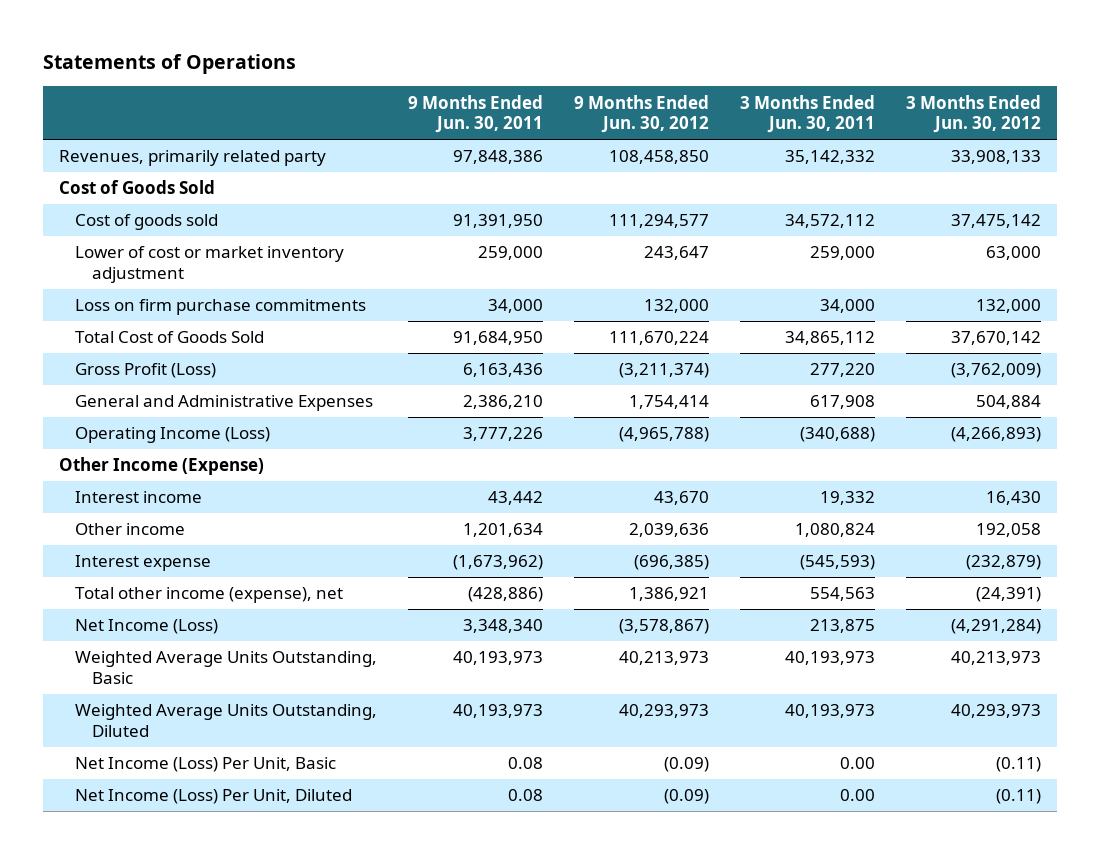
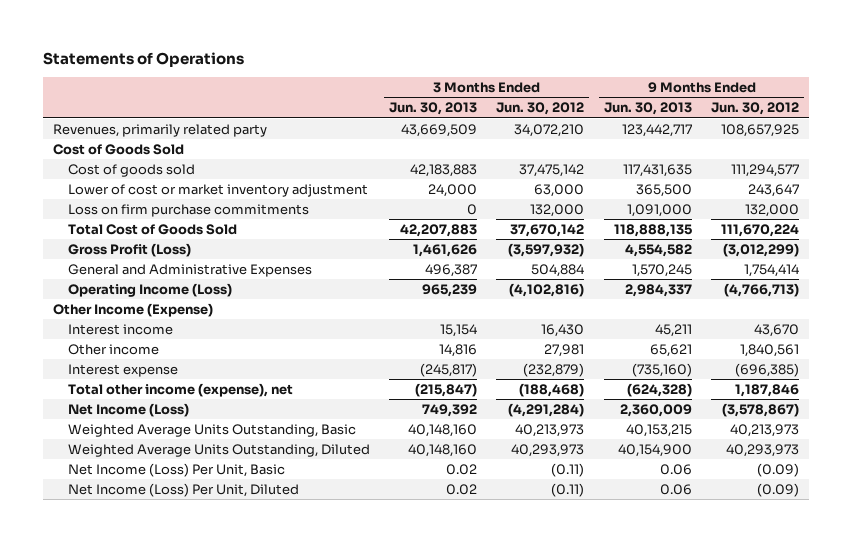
[408,94,544,134] 9 Months Ended Jun. 30, 2011 -> none
[740,94,876,134] 3 Months Ended Jun. 30, 2011 -> none
none -> [388,102,477,116] Jun. 30, 2013
none -> [603,102,692,116] Jun. 30, 2013
[609,150,710,165] 108,458,850 -> [721,124,800,138] 108,657,925
[951,150,1042,165] 33,908,133 -> [514,124,585,138] 34,072,210
[619,363,710,379] (3,211,374) -> [723,243,800,258] (3,012,299)
[951,363,1042,379] (3,762,009) -> [508,243,585,258] (3,597,932)
[619,427,710,443] (4,965,788) -> [724,283,800,298] (4,766,713)
[951,427,1042,443] (4,266,893) -> [509,283,585,298] (4,102,816)
[629,523,710,538] 2,039,636 -> [740,344,800,358] 1,840,561
[976,523,1042,538] 192,058 -> [544,344,585,358] 27,981
[629,587,710,602] 1,386,921 -> [735,384,800,398] 1,187,846
[976,587,1042,603] (24,391) -> [519,383,585,398] (188,468)

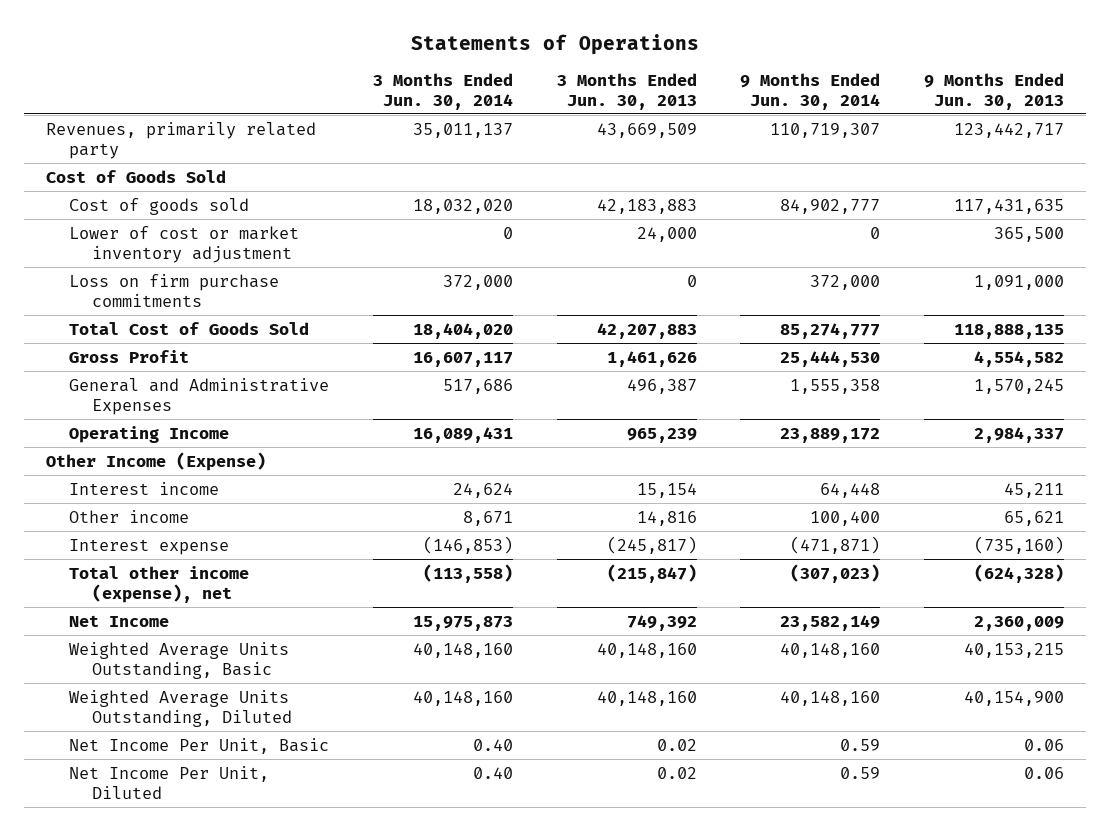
[496,102,585,116] Jun. 30, 2012 -> none
[711,102,800,116] Jun. 30, 2012 -> none
none -> [372,73,513,110] 3 Months Ended Jun. 30, 2014
none -> [740,73,881,110] 9 Months Ended Jun. 30, 2014
[67,243,191,258] Gross Profit (Loss) -> [68,349,189,363] Gross Profit
[67,283,232,298] Operating Income (Loss) -> [68,425,229,443] Operating Income
[67,403,189,418] Net Income (Loss) -> [68,614,169,627] Net Income
[67,463,285,478] Net Income (Loss) Per Unit, Basic -> [68,737,329,754] Net Income Per Unit, Basic
[67,483,299,498] Net Income (Loss) Per Unit, Diluted -> [68,765,269,799] Net Income Per Unit, Diluted

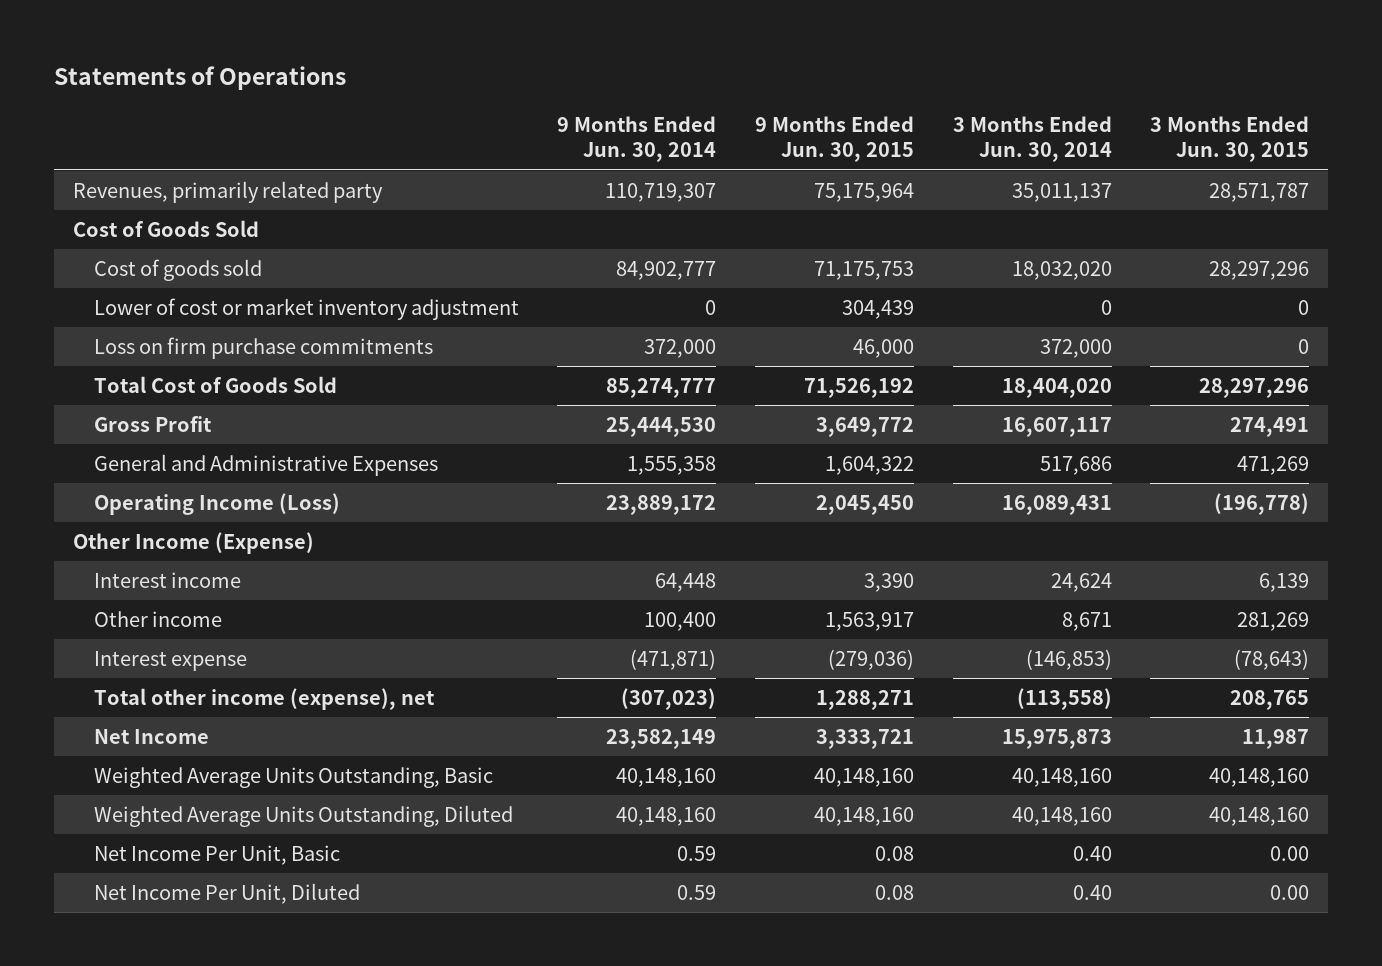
[556,73,697,110] 3 Months Ended Jun. 30, 2013 -> none
[924,73,1065,110] 9 Months Ended Jun. 30, 2013 -> none
none -> [755,115,915,163] 9 Months Ended Jun. 30, 2015
none -> [1150,115,1310,163] 3 Months Ended Jun. 30, 2015
[68,425,229,443] Operating Income -> [93,492,340,515] Operating Income (Loss)

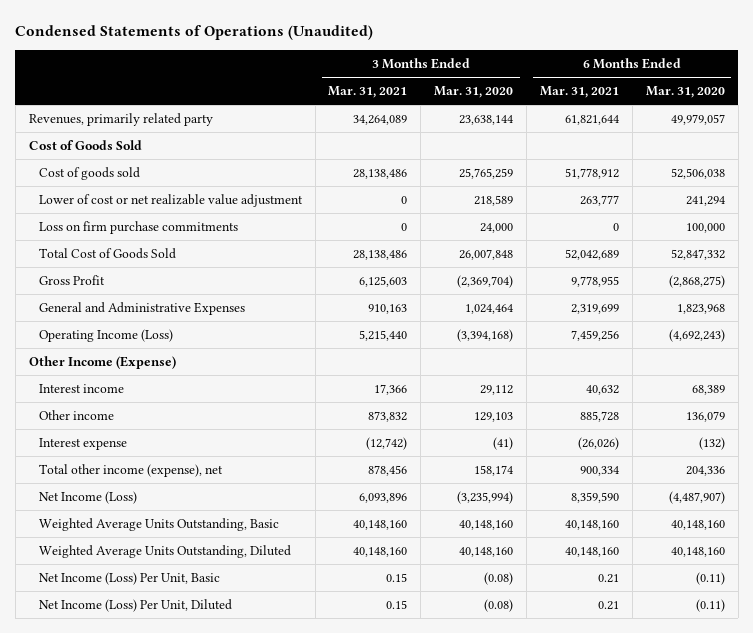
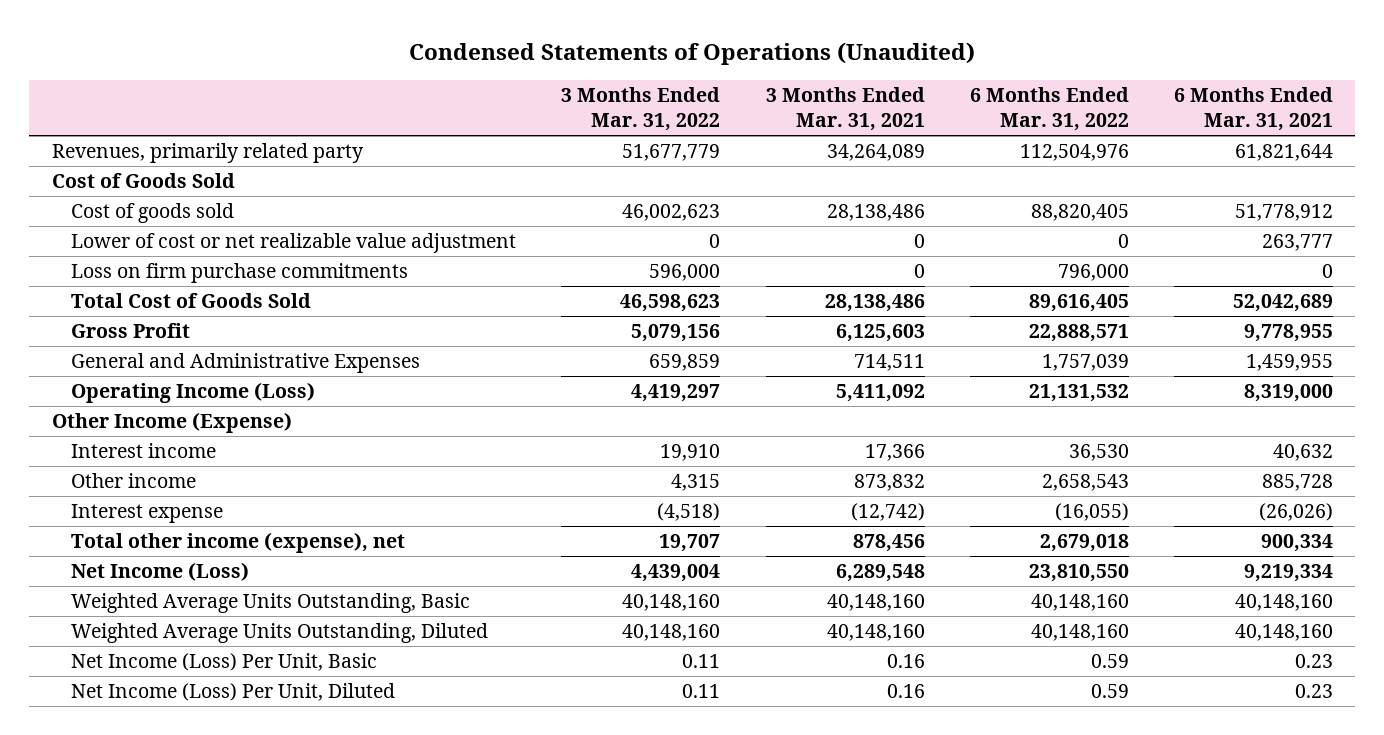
[434,85,514,98] Mar. 31, 2020 -> none
[645,85,725,98] Mar. 31, 2020 -> none
none -> [561,86,721,132] 3 Months Ended Mar. 31, 2022
none -> [969,86,1129,132] 6 Months Ended Mar. 31, 2022
[368,303,408,314] 910,163 -> [853,354,925,372] 714,511
[570,303,619,314] 2,319,699 -> [1245,354,1333,372] 1,459,955
[359,329,408,341] 5,215,440 -> [835,384,925,403] 5,411,092
[570,329,619,341] 7,459,256 -> [1243,384,1333,403] 8,319,000
[359,492,408,503] 6,093,896 -> [835,564,925,583] 6,289,548
[570,491,619,503] 8,359,590 -> [1243,564,1333,583] 9,219,334
[386,572,408,582] 0.15 -> [886,654,925,669] 0.16
[597,573,619,583] 0.21 -> [1294,654,1333,669] 0.23
[386,599,408,609] 0.15 -> [886,684,925,699] 0.16
[597,600,619,610] 0.21 -> [1294,684,1333,699] 0.23

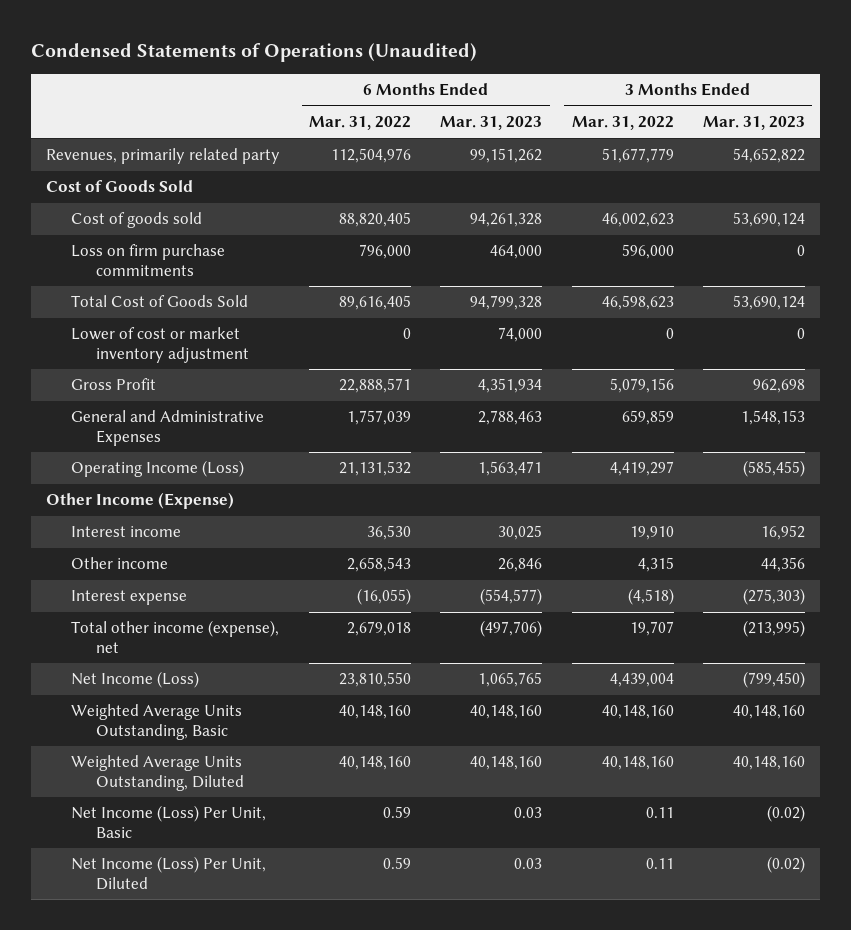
[765,86,925,132] 3 Months Ended Mar. 31, 2021 -> none
[1173,86,1333,132] 6 Months Ended Mar. 31, 2021 -> none
none -> [440,116,543,131] Mar. 31, 2023
none -> [703,116,806,131] Mar. 31, 2023
[71,233,517,254] Lower of cost or net realizable value adjustment -> none
none -> [70,327,250,363] Lower of cost or market inventory adjustment

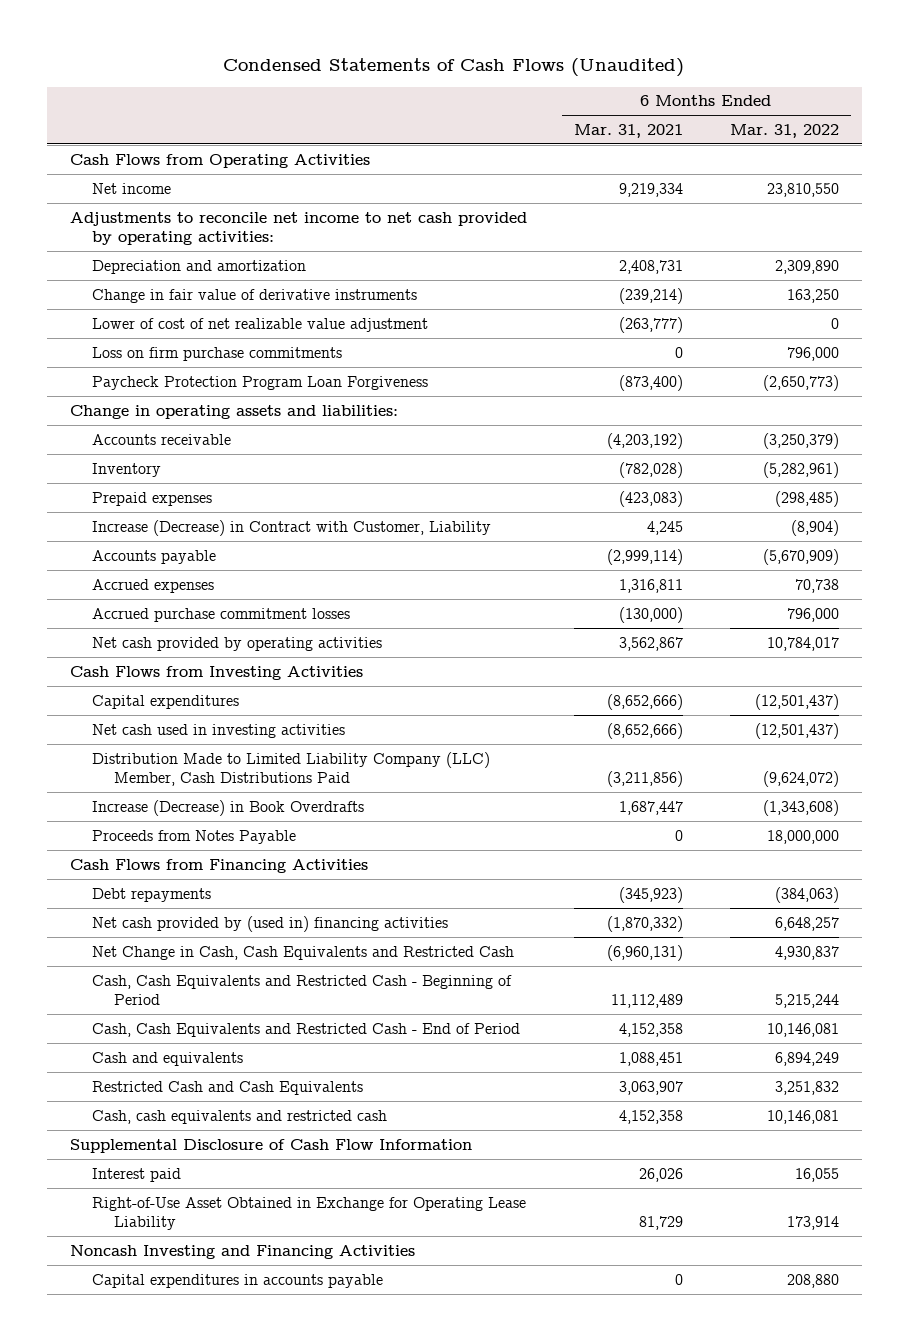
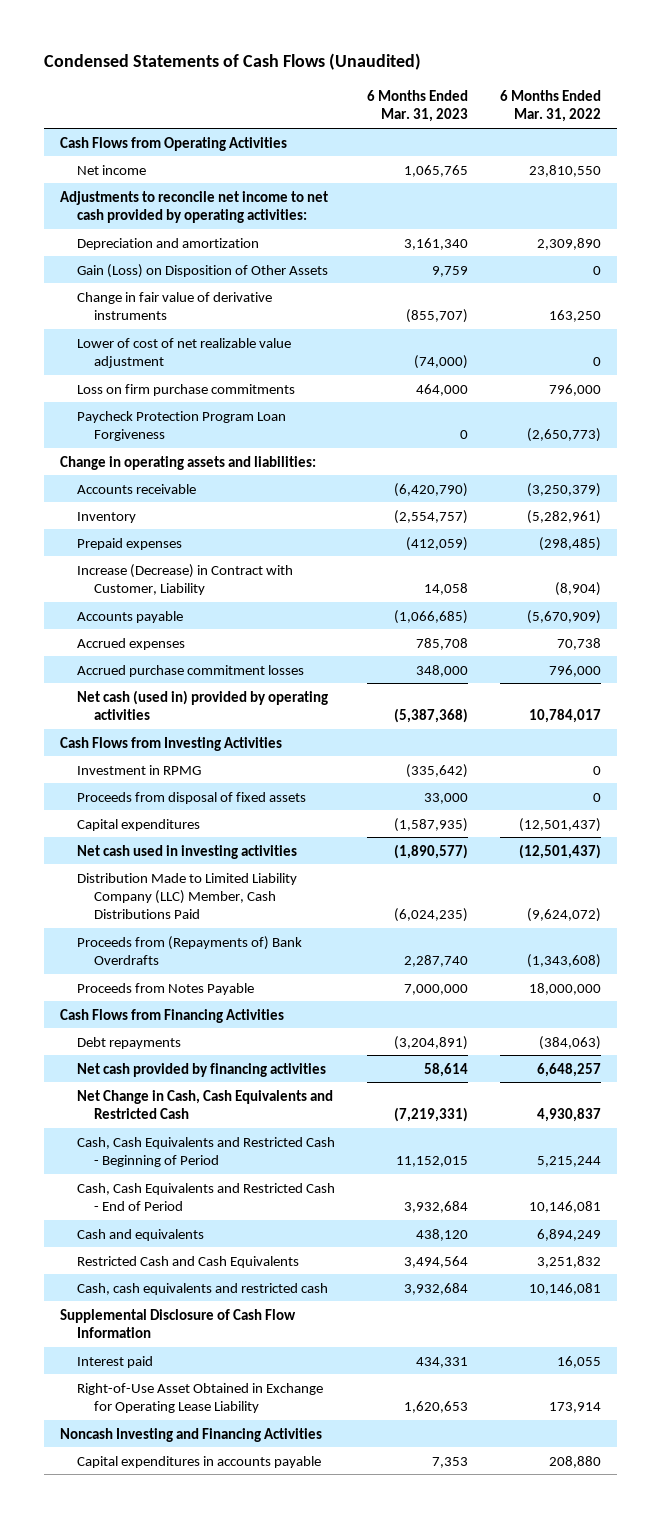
[573,124,683,139] Mar. 31, 2021 -> none
none -> [367,90,469,123] 6 Months Ended Mar. 31, 2023
none -> [76,263,328,278] Gain (Loss) on Disposition of Other Assets
[91,636,382,651] Net cash provided by operating activities -> [76,689,328,720] Net cash (used in) provided by operating activities
none -> [76,764,201,775] Investment in RPMG
none -> [76,791,306,804] Proceeds from disposal of fixed assets
[91,799,364,816] Increase (Decrease) in Book Overdrafts -> [76,935,302,965] Proceeds from (Repayments of) Bank Overdrafts
[91,915,448,932] Net cash provided by (used in) financing activities -> [76,1062,326,1077] Net cash provided by financing activities

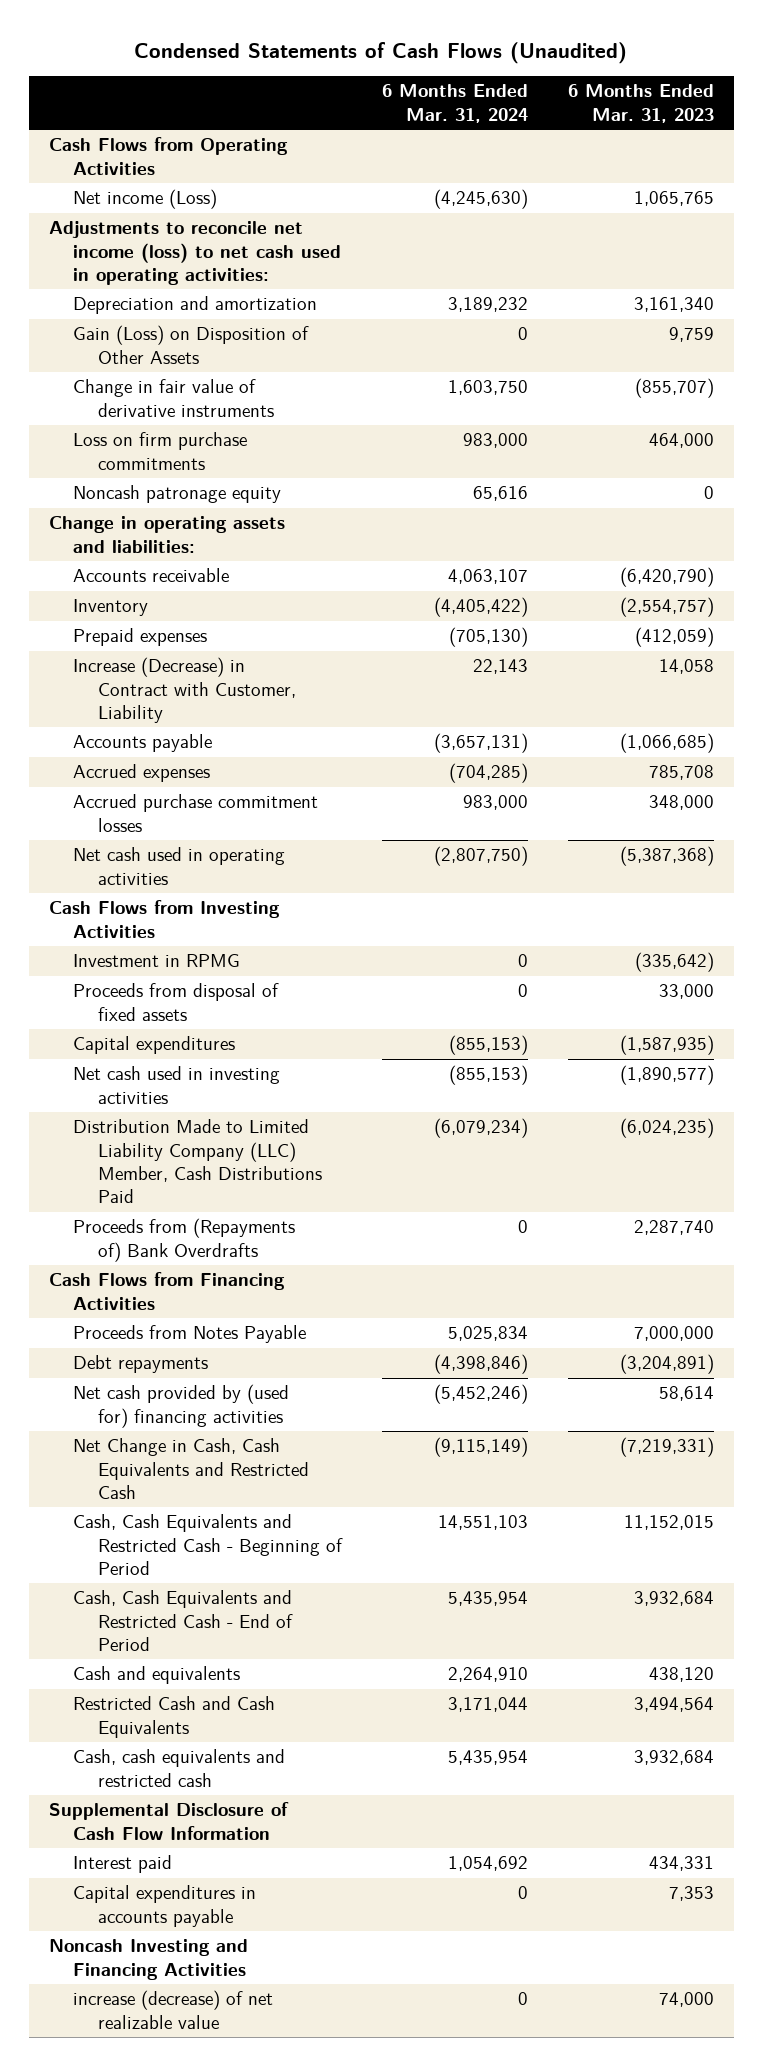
[500,90,602,123] 6 Months Ended Mar. 31, 2022 -> none
none -> [381,84,528,123] 6 Months Ended Mar. 31, 2024
[76,164,146,175] Net income -> [73,189,218,210] Net income (Loss)
[60,190,329,223] Adjustments to reconcile net income to net cash provided by operating activities: -> [49,221,342,285] Adjustments to reconcile net income (loss) to net cash used in operating activities:
[76,337,291,368] Lower of cost of net realizable value adjustment -> none
[76,410,286,441] Paycheck Protection Program Loan Forgiveness -> none
none -> [73,485,282,504] Noncash patronage equity
[76,689,328,720] Net cash (used in) provided by operating activities -> [73,847,286,885] Net cash used in operating activities
[76,982,254,995] Proceeds from Notes Payable -> [73,1325,307,1344] Proceeds from Notes Payable
[76,1062,326,1077] Net cash provided by financing activities -> [73,1384,290,1428] Net cash provided by (used for) financing activities
[76,1382,323,1413] Right-of-Use Asset Obtained in Exchange for Operating Lease Liability -> none
[60,1427,323,1442] Noncash Investing and Financing Activities -> [49,1939,249,1980] Noncash Investing and Financing Activities
none -> [73,1990,274,2029] increase (decrease) of net realizable value

